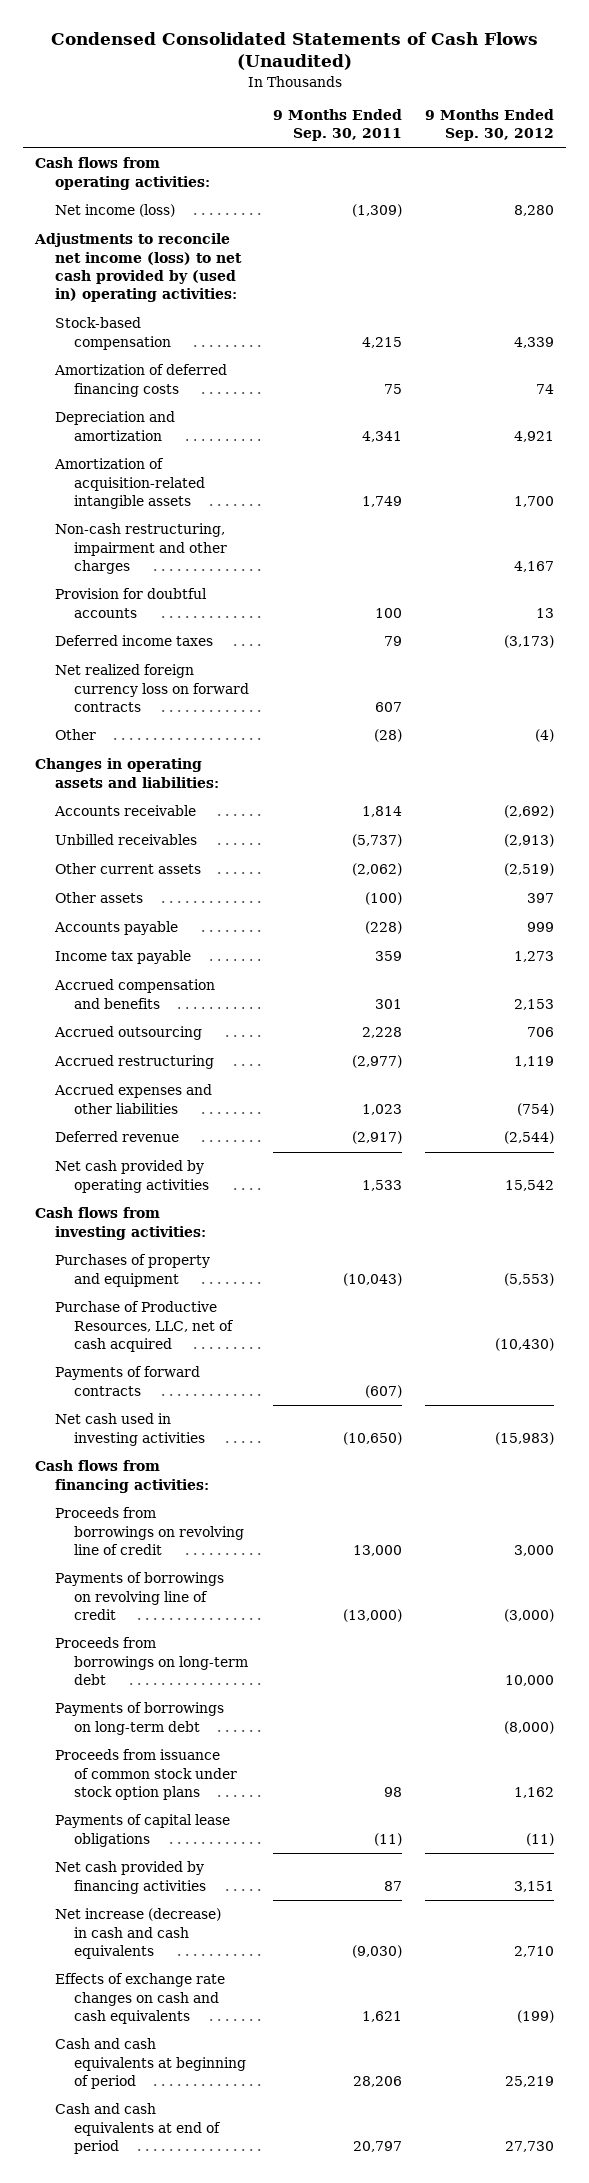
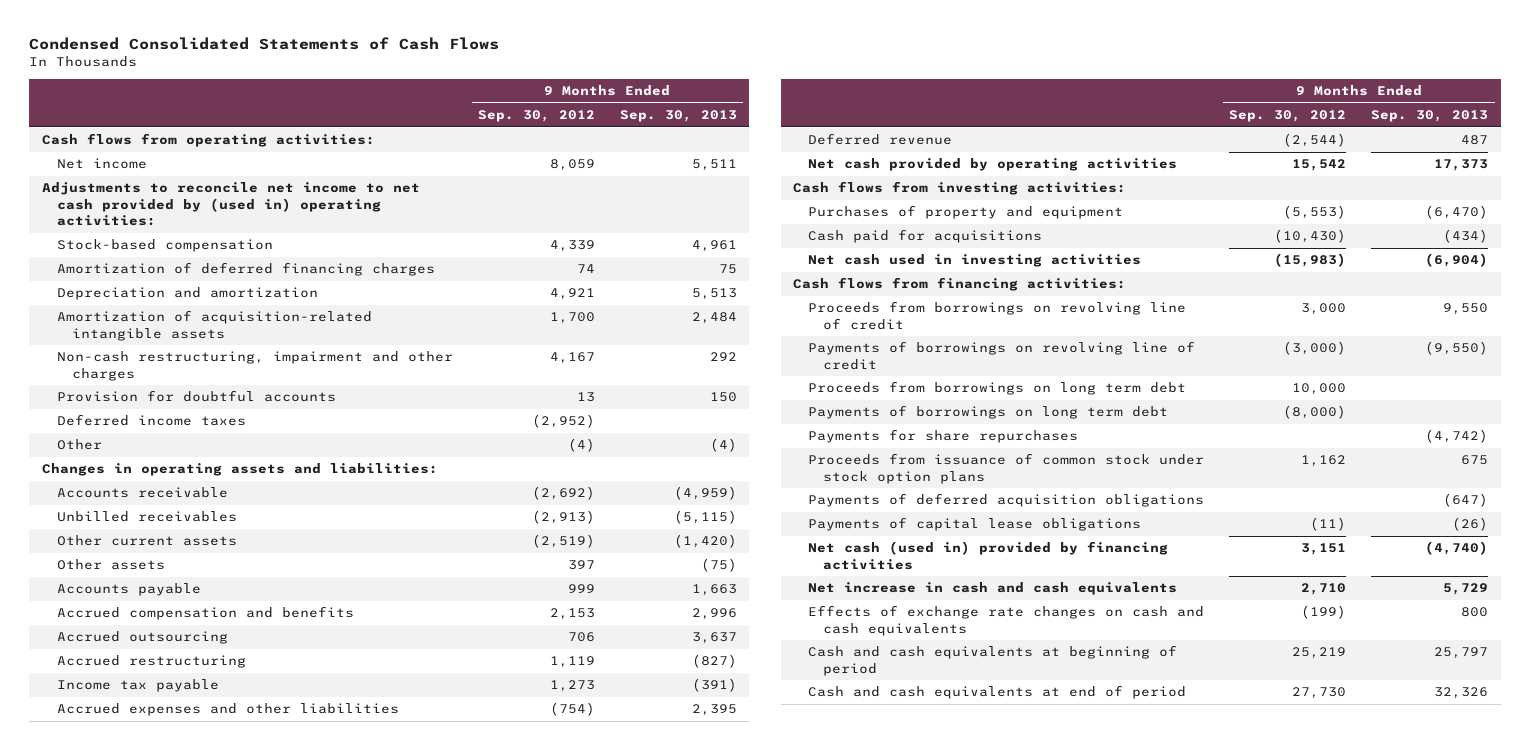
[50,32,538,71] Condensed Consolidated Statements of Cash Flows (Unaudited) -> [29,37,500,51] Condensed Consolidated Statements of Cash Flows
[272,109,402,142] 9 Months Ended Sep. 30, 2011 -> none
none -> [619,110,737,123] Sep. 30, 2013
[54,204,175,218] Net income (loss) -> [56,158,147,170] Net income
[514,205,555,217] 8,280 -> [549,159,595,172] 8,059
[34,233,242,303] Adjustments to reconcile net income (loss) to net cash provided by (used in) operating activities: -> [41,182,420,226] Adjustments to reconcile net income to net cash provided by (used in) operating activities:
[53,364,227,397] Amortization of deferred financing costs -> [56,262,435,277] Amortization of deferred financing charges
[54,664,249,713] Net realized foreign currency loss on forward contracts -> none
[504,635,555,649] (3,173) -> [531,414,595,429] (2,952)
[54,950,191,965] Income tax payable -> [56,679,219,693] Income tax payable
[54,1366,200,1396] Payments of forward contracts -> none
[54,1301,234,1353] Purchase of Productive Resources, LLC, net of cash acquired -> [808,229,1043,244] Cash paid for acquisitions
[54,1637,248,1686] Proceeds from borrowings on long-term debt -> [808,381,1187,396] Proceeds from borrowings on long term debt
[54,1702,224,1735] Payments of borrowings on long-term debt -> [808,405,1169,420] Payments of borrowings on long term debt
none -> [808,429,1079,444] Payments for share repurchases
none -> [808,493,1205,508] Payments of deferred acquisition obligations
[54,1861,206,1894] Net cash provided by financing activities -> [808,541,1169,570] Net cash (used in) provided by financing activities
[54,1908,221,1960] Net increase (decrease) in cash and cash equivalents -> [808,582,1178,596] Net increase in cash and cash equivalents

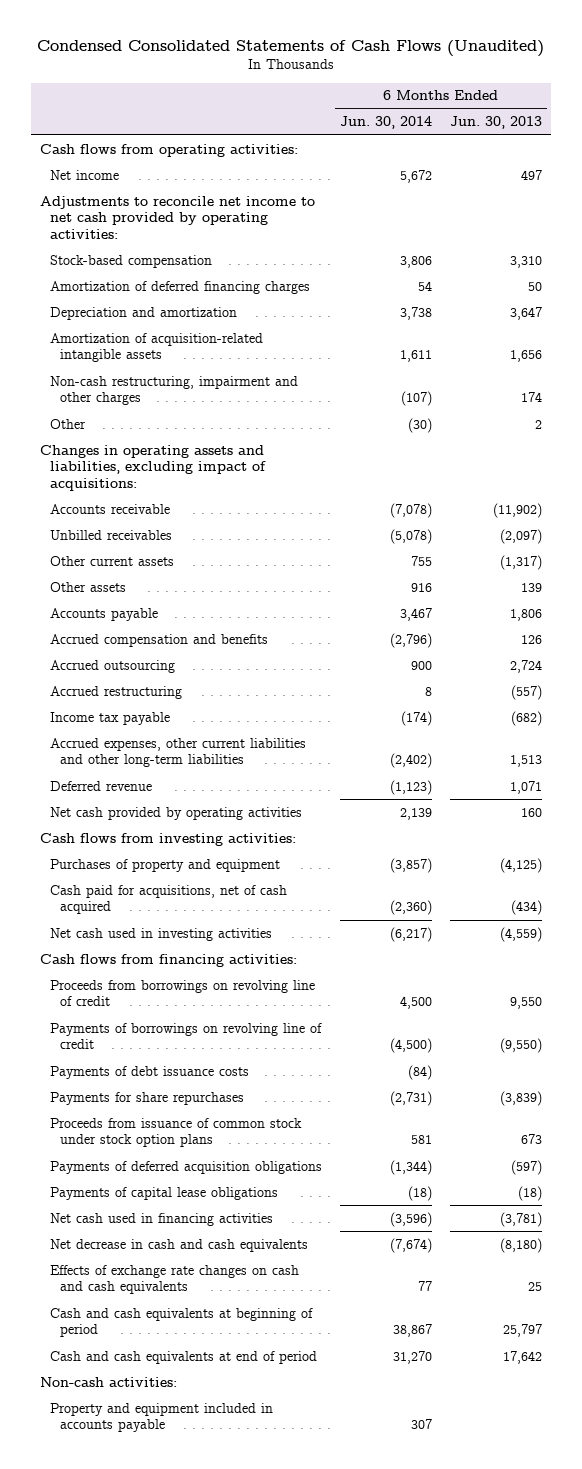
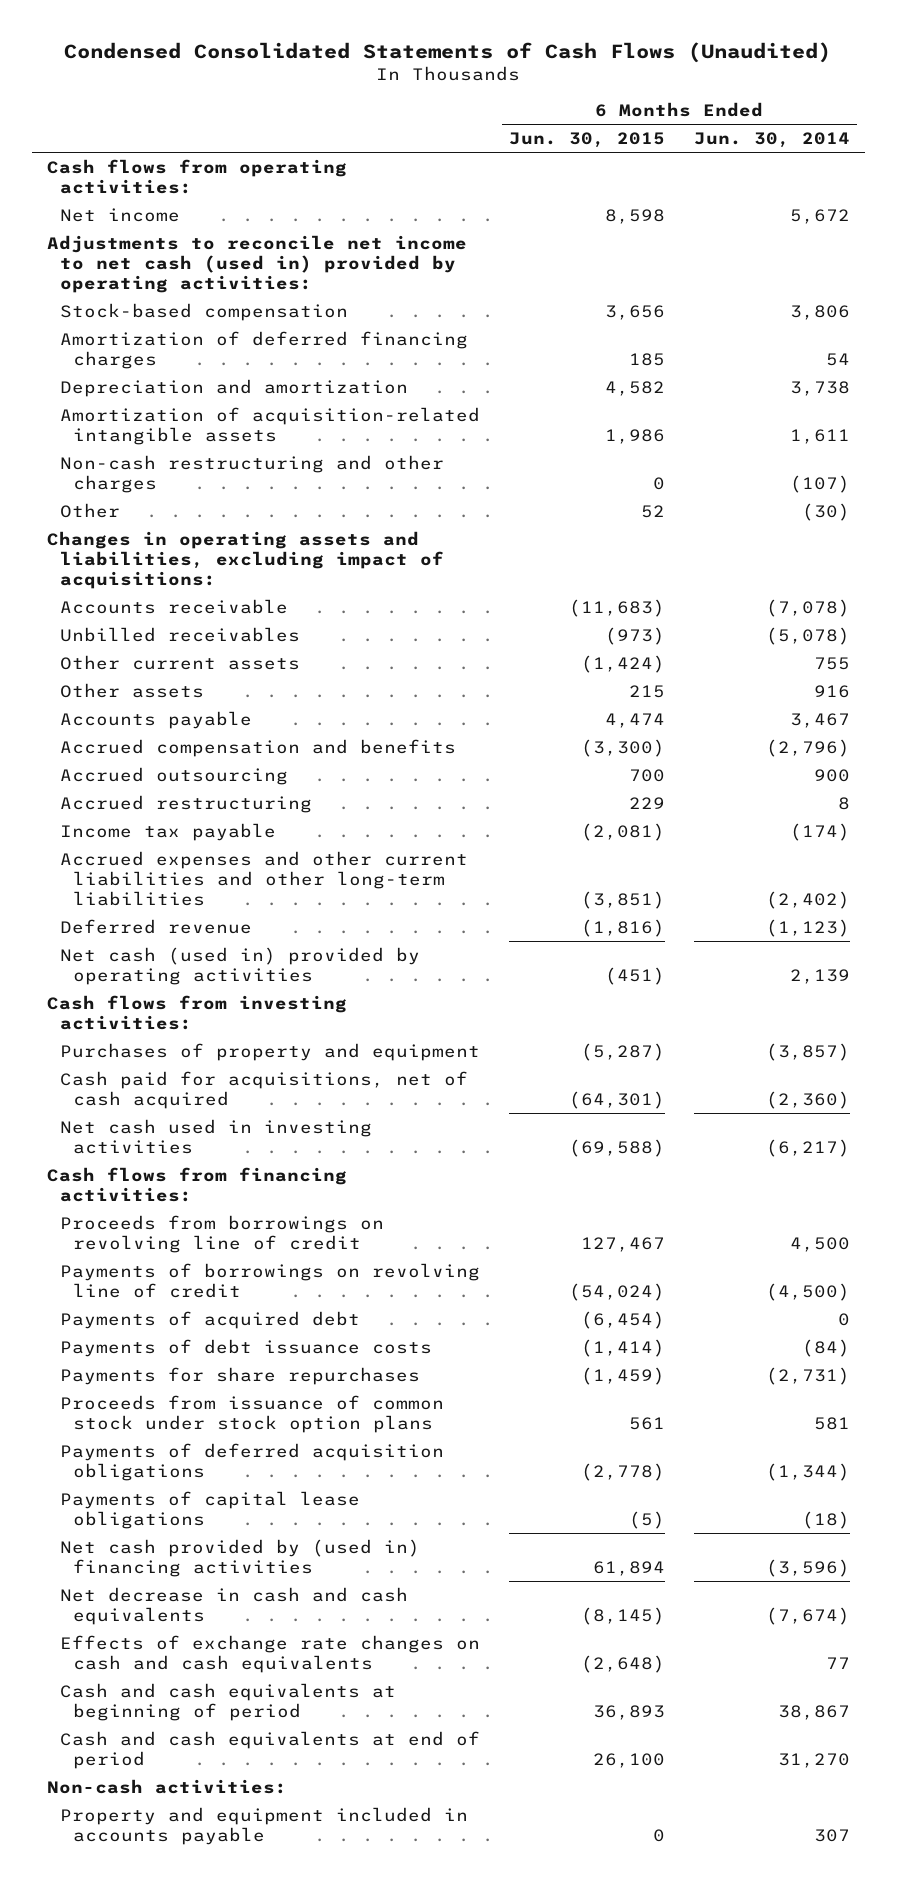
[450,116,543,130] Jun. 30, 2013 -> none
none -> [508,131,665,148] Jun. 30, 2015
[39,195,315,239] Adjustments to reconcile net income to net cash provided by operating activities: -> [46,234,467,293] Adjustments to reconcile net income to net cash (used in) provided by operating activities:
[49,375,298,406] Non-cash restructuring, impairment and other charges -> [59,454,444,493] Non-cash restructuring and other charges
[49,737,306,768] Accrued expenses, other current liabilities and other long-term liabilities -> [59,850,468,906] Accrued expenses and other current liabilities and other long-term liabilities
[49,806,302,820] Net cash provided by operating activities -> [59,946,420,985] Net cash (used in) provided by operating activities
none -> [59,1310,360,1329] Payments of acquired debt
[49,1212,273,1226] Net cash used in financing activities -> [59,1538,420,1577] Net cash provided by (used in) financing activities

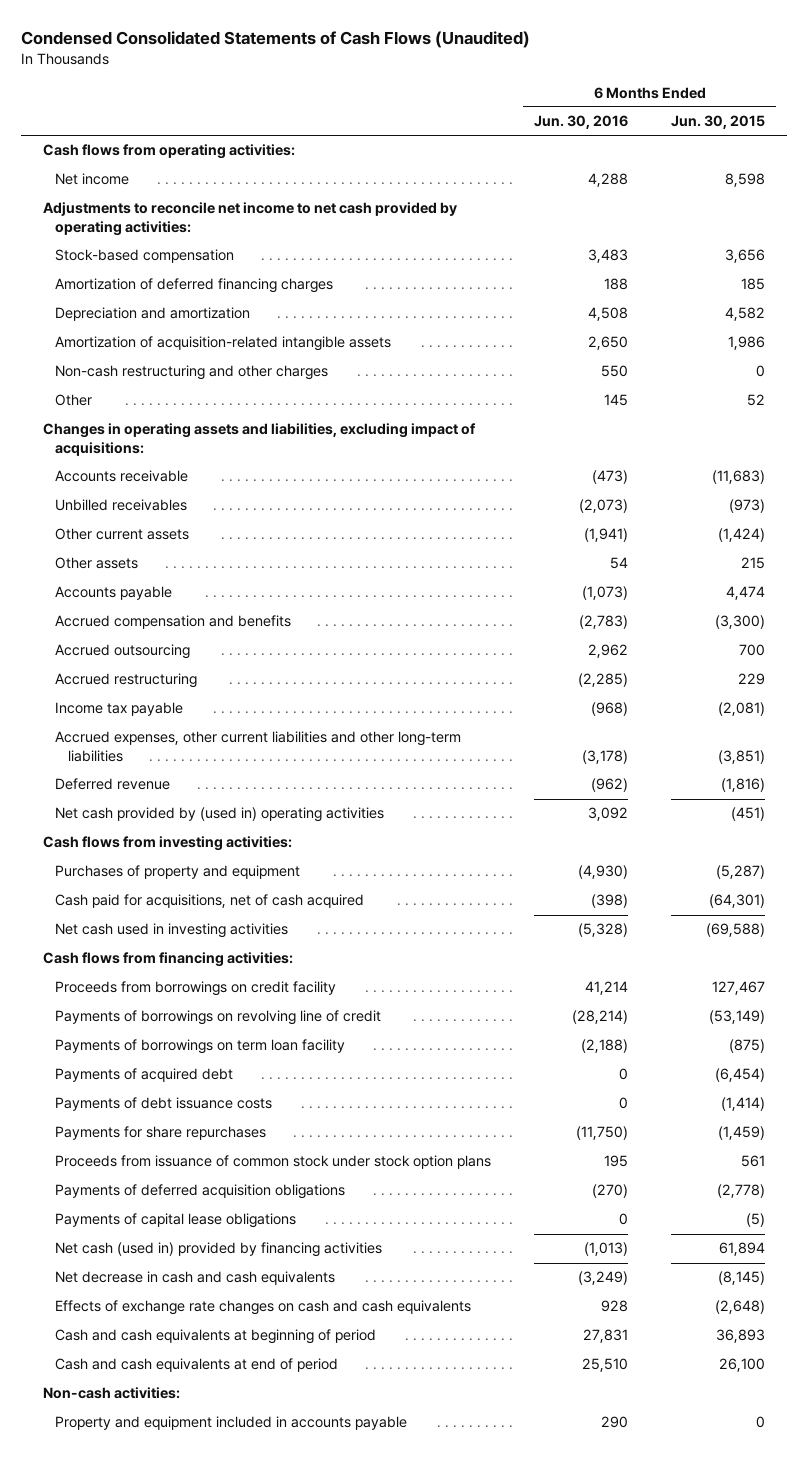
[693,131,850,148] Jun. 30, 2014 -> none
none -> [534,115,629,130] Jun. 30, 2016
[46,234,467,293] Adjustments to reconcile net income to net cash (used in) provided by operating activities: -> [42,202,457,236] Adjustments to reconcile net income to net cash provided by operating activities:
[59,850,468,906] Accrued expenses and other current liabilities and other long-term liabilities -> [55,731,462,762] Accrued expenses, other current liabilities and other long-term liabilities
[59,946,420,985] Net cash (used in) provided by operating activities -> [55,807,385,823] Net cash provided by (used in) operating activities
[59,1214,384,1253] Proceeds from borrowings on revolving line of credit -> [55,981,337,997] Proceeds from borrowings on credit facility
[568,1282,665,1301] (54,024) -> [709,1010,766,1025] (53,149)
none -> [55,1039,346,1055] Payments of borrowings on term loan facility
[59,1538,420,1577] Net cash provided by (used in) financing activities -> [55,1242,383,1258] Net cash (used in) provided by financing activities

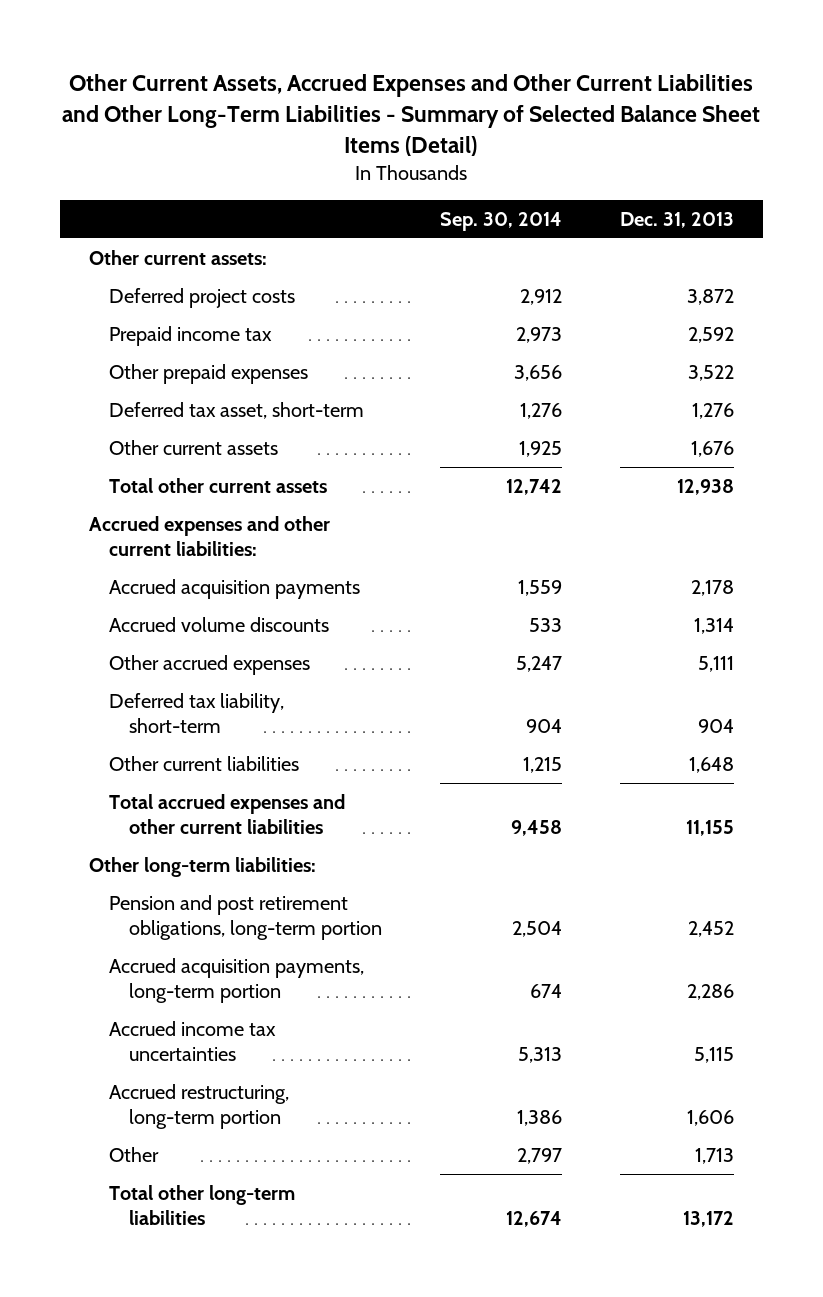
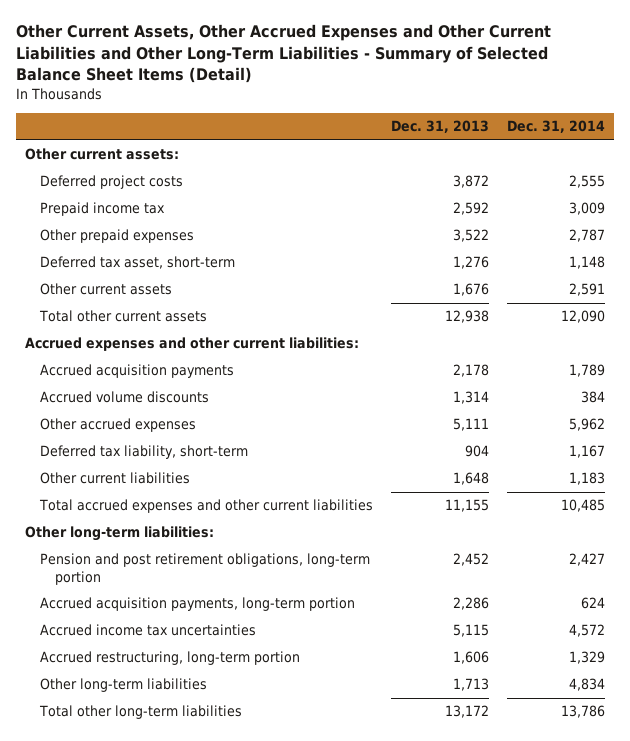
[62,73,761,156] Other Current Assets, Accrued Expenses and Other Current Liabilities and Other Long-Term Liabilities - Summary of Selected Balance Sheet Items (Detail) -> [15,24,551,84] Other Current Assets, Other Accrued Expenses and Other Current Liabilities and Other Long-Term Liabilities - Summary of Selected Balance Sheet Items (Detail)
[439,211,562,231] Sep. 30, 2014 -> none
none -> [506,120,605,134] Dec. 31, 2014
[108,1147,159,1163] Other -> [39,678,207,693] Other long-term liabilities

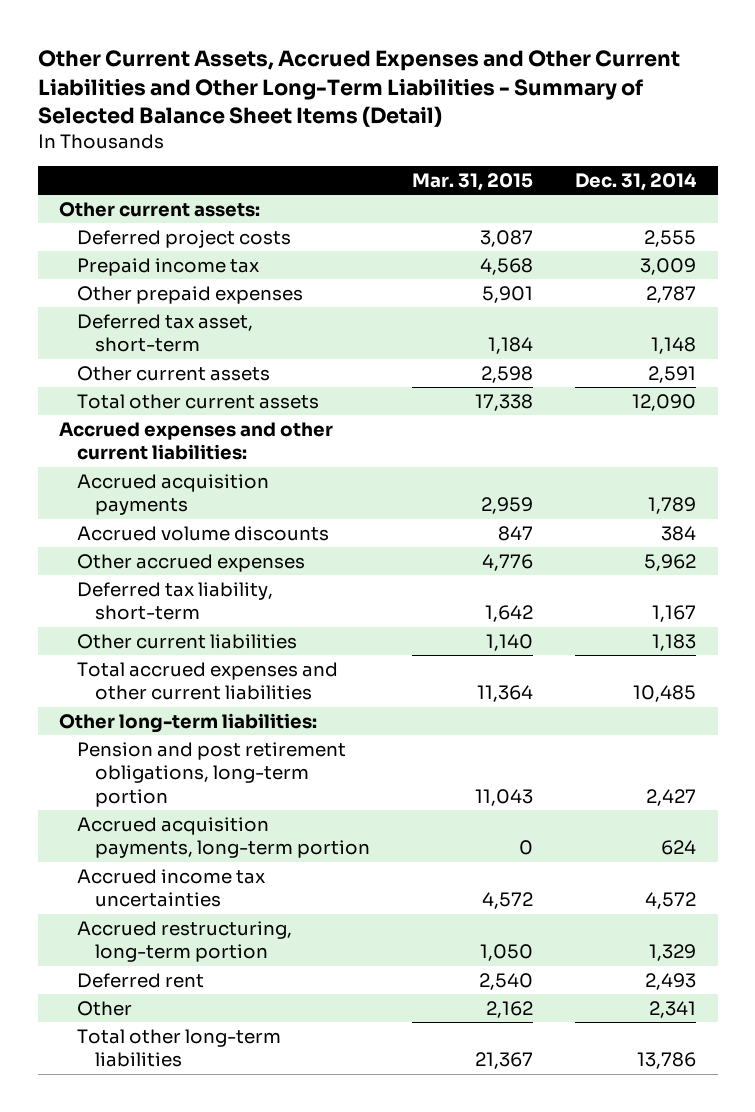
[15,24,551,84] Other Current Assets, Other Accrued Expenses and Other Current Liabilities and Other Long-Term Liabilities - Summary of Selected Balance Sheet Items (Detail) -> [37,50,680,128] Other Current Assets, Accrued Expenses and Other Current Liabilities and Other Long-Term Liabilities - Summary of Selected Balance Sheet Items (Detail)
[390,120,489,134] Dec. 31, 2013 -> none
none -> [412,173,534,192] Mar. 31, 2015
none -> [76,972,204,988] Deferred rent
[39,678,207,693] Other long-term liabilities -> [76,1000,132,1016] Other
[568,678,605,692] 4,834 -> [649,1000,697,1018] 2,341

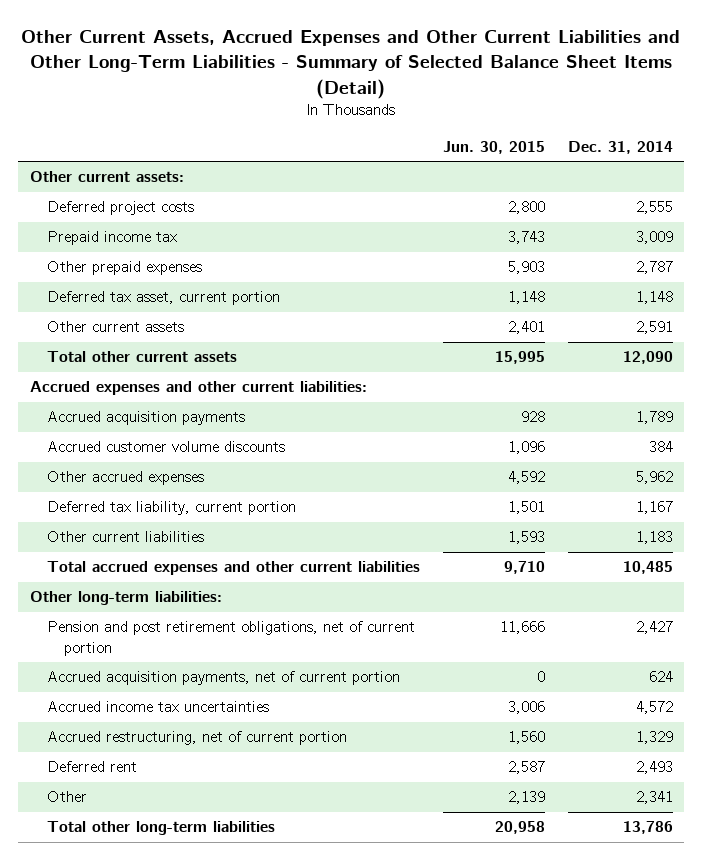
[412,173,534,192] Mar. 31, 2015 -> none
none -> [442,140,545,154] Jun. 30, 2015
[76,313,253,353] Deferred tax asset, short-term -> [47,291,281,306] Deferred tax asset, current portion
[76,525,329,541] Accrued volume discounts -> [47,441,286,453] Accrued customer volume discounts
[76,581,273,621] Deferred tax liability, short-term -> [47,501,297,516] Deferred tax liability, current portion
[76,741,346,807] Pension and post retirement obligations, long-term portion -> [47,621,416,656] Pension and post retirement obligations, net of current portion
[76,816,371,859] Accrued acquisition payments, long-term portion -> [47,671,401,686] Accrued acquisition payments, net of current portion
[76,920,292,963] Accrued restructuring, long-term portion -> [47,731,348,746] Accrued restructuring, net of current portion

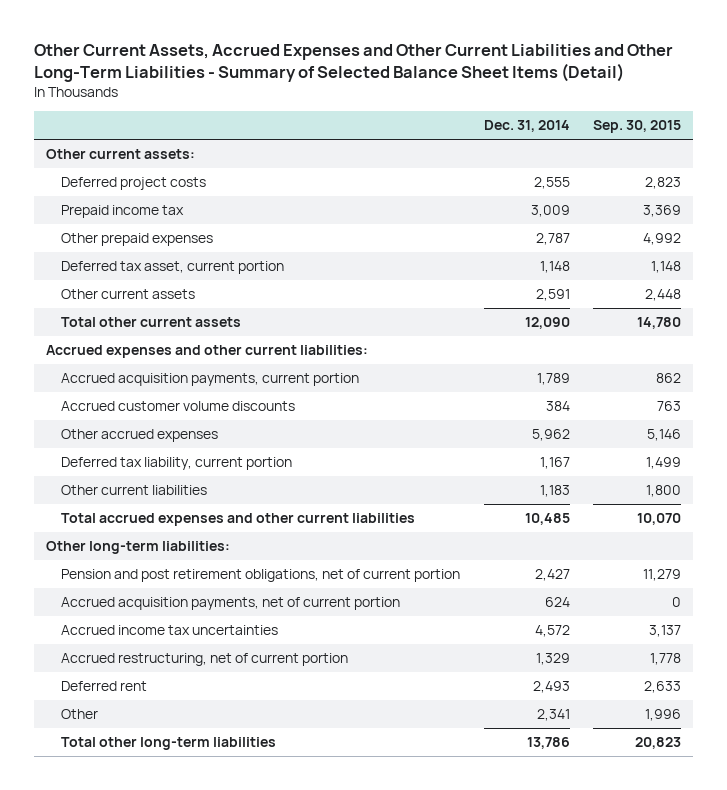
[442,140,545,154] Jun. 30, 2015 -> none
none -> [593,120,682,134] Sep. 30, 2015
[47,411,246,426] Accrued acquisition payments -> [61,373,360,387] Accrued acquisition payments, current portion

